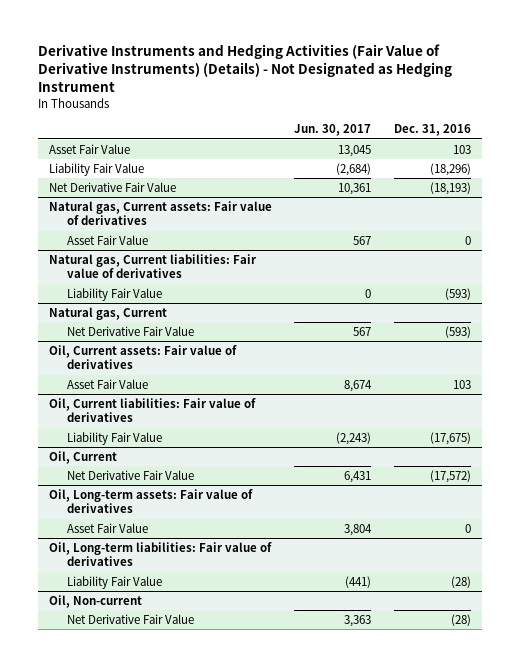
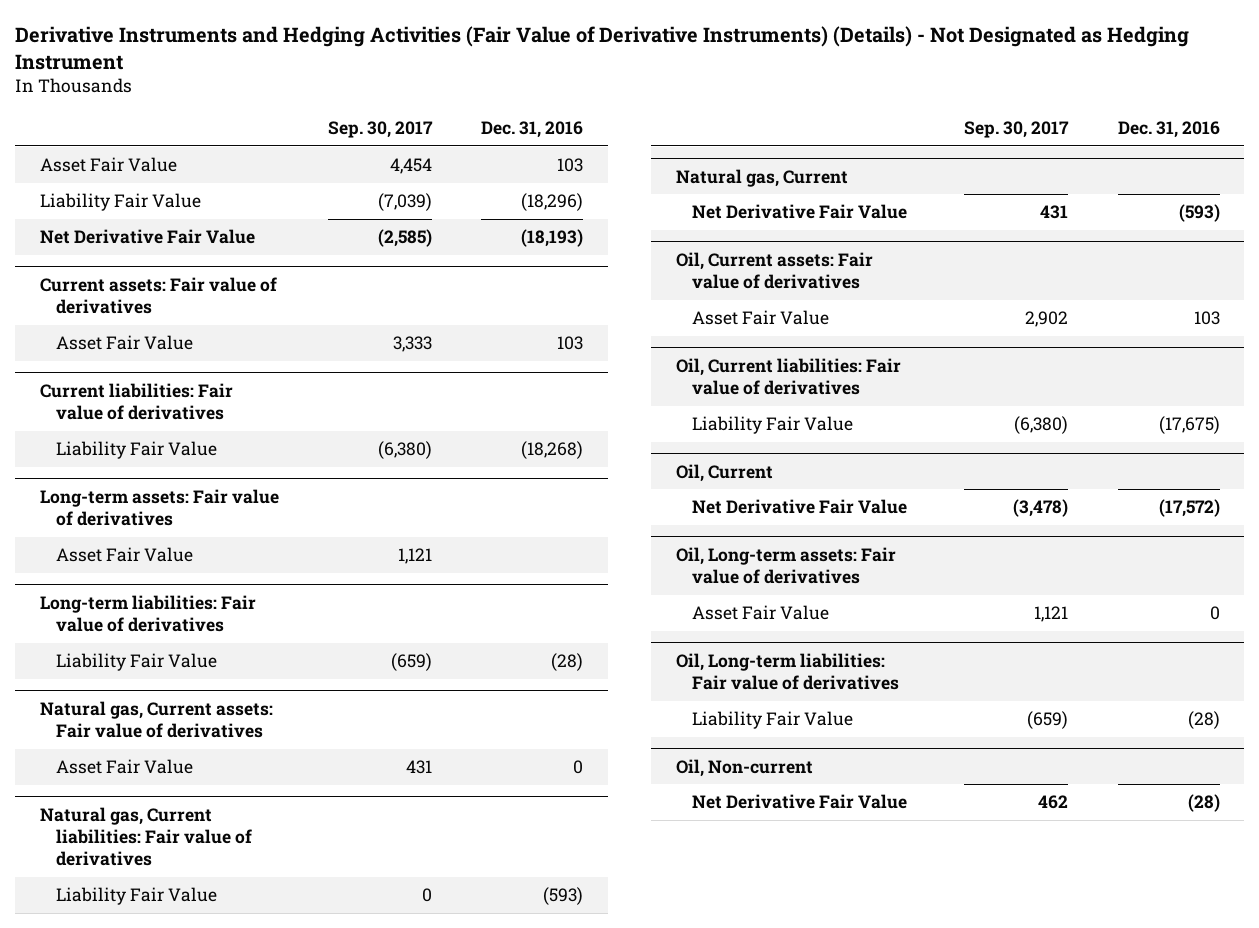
[294,124,372,137] Jun. 30, 2017 -> none
none -> [328,120,434,138] Sep. 30, 2017
none -> [39,276,277,314] Current assets: Fair value of derivatives
none -> [55,335,193,351] Asset Fair Value
none -> [39,382,233,420] Current liabilities: Fair value of derivatives
none -> [55,441,217,460] Liability Fair Value
none -> [39,488,279,526] Long-term assets: Fair value of derivatives
none -> [55,547,193,563] Asset Fair Value
none -> [39,594,256,632] Long-term liabilities: Fair value of derivatives
none -> [55,653,217,672] Liability Fair Value

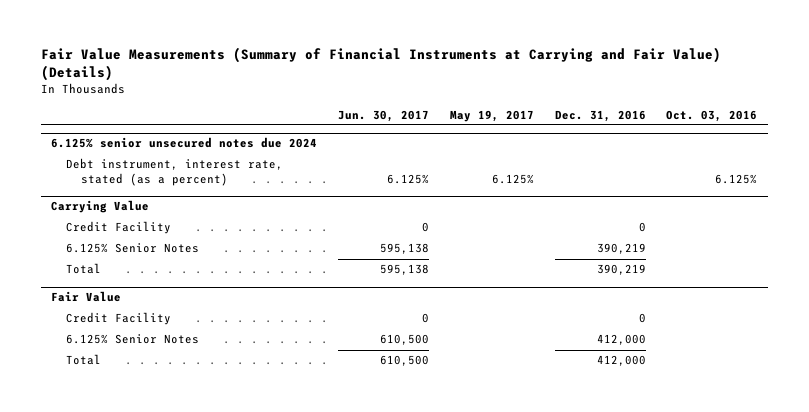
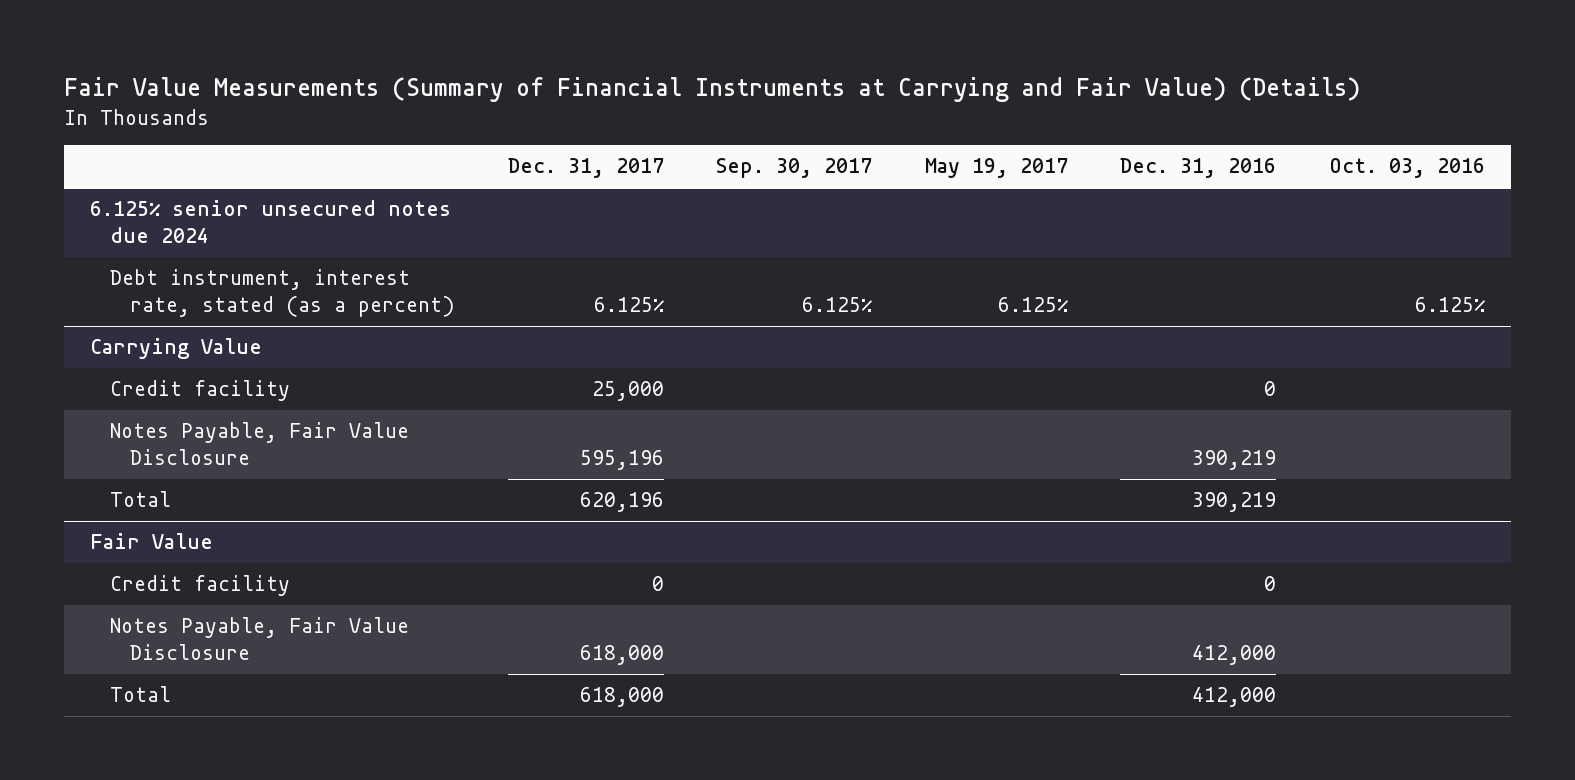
[337,109,429,122] Jun. 30, 2017 -> none
none -> [507,158,664,179] Dec. 31, 2017
none -> [716,158,873,179] Sep. 30, 2017
[66,221,172,235] Credit Facility -> [110,380,291,402] Credit facility
[66,243,200,254] 6.125% Senior Notes -> [110,422,410,466] Notes Payable, Fair Value Disclosure
[66,312,172,326] Credit Facility -> [110,575,291,597] Credit facility
[66,334,200,345] 6.125% Senior Notes -> [110,617,410,661] Notes Payable, Fair Value Disclosure

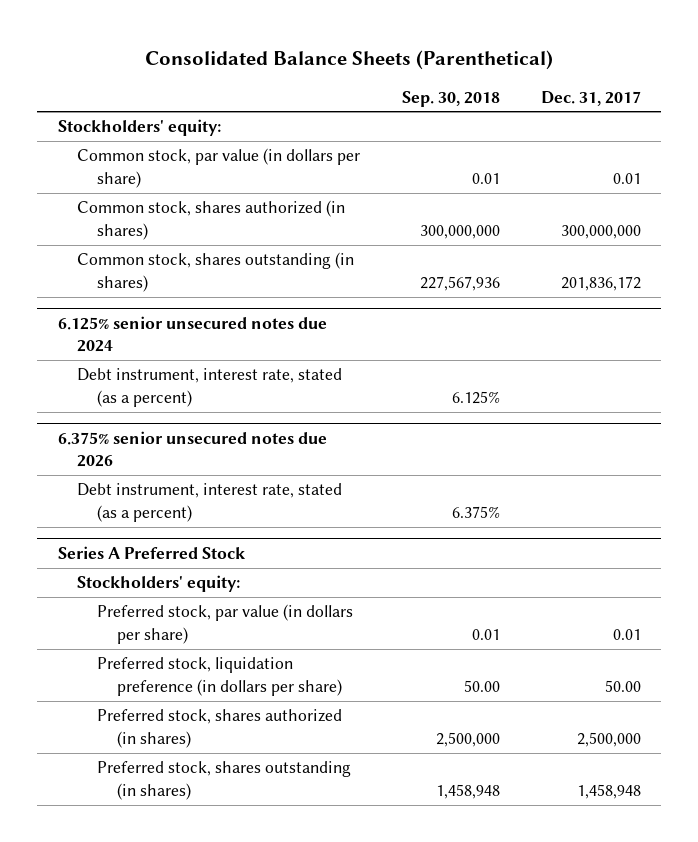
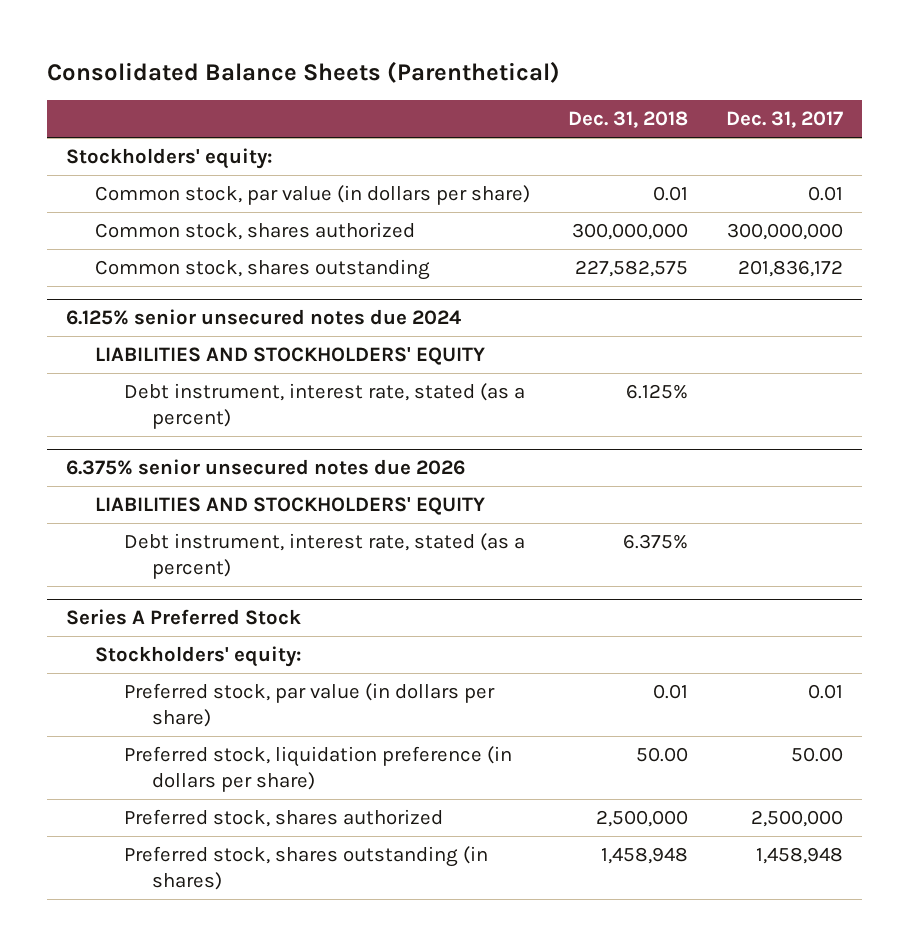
[401,90,500,107] Sep. 30, 2018 -> none
none -> [567,111,688,129] Dec. 31, 2018
[77,200,346,240] Common stock, shares authorized (in shares) -> [95,221,416,240] Common stock, shares authorized
[77,252,355,292] Common stock, shares outstanding (in shares) -> [95,258,431,280] Common stock, shares outstanding
none -> [95,346,486,365] LIABILITIES AND STOCKHOLDERS' EQUITY
none -> [95,496,486,515] LIABILITIES AND STOCKHOLDERS' EQUITY
[96,709,342,748] Preferred stock, shares authorized (in shares) -> [123,808,443,827] Preferred stock, shares authorized

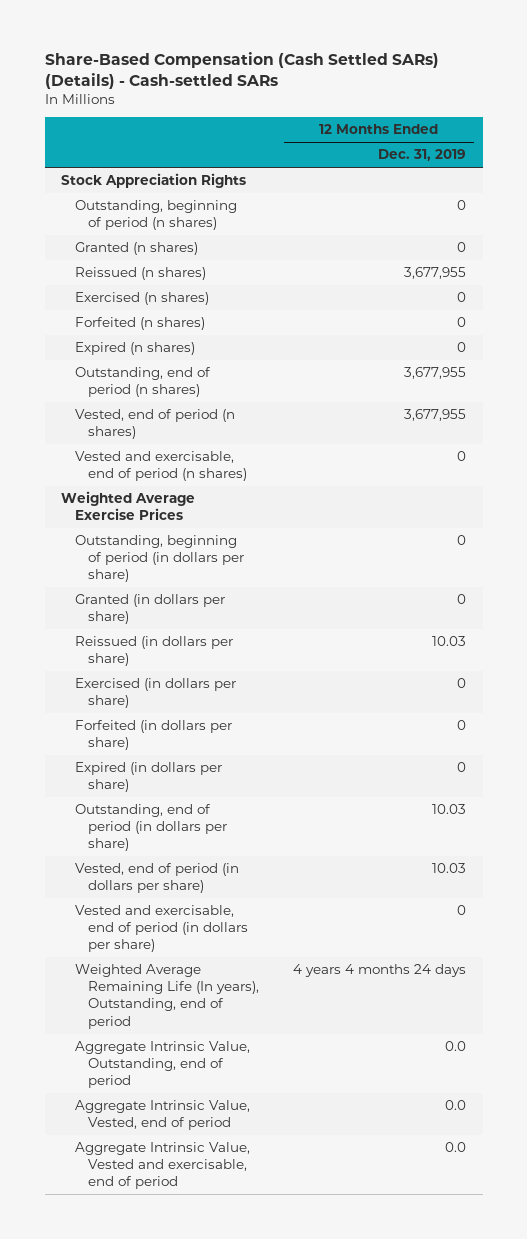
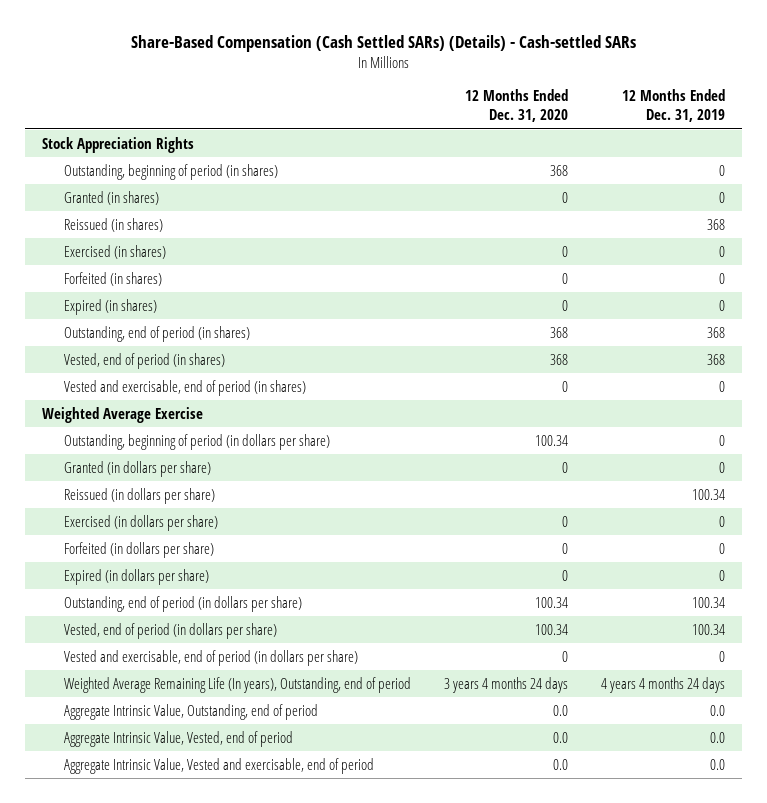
none -> [464,89,568,123] 12 Months Ended Dec. 31, 2020
[74,200,237,231] Outstanding, beginning of period (n shares) -> [63,163,278,180] Outstanding, beginning of period (in shares)
[74,242,198,256] Granted (n shares) -> [63,190,159,205] Granted (in shares)
[74,267,206,281] Reissued (n shares) -> [63,217,163,232] Reissued (in shares)
[403,267,466,280] 3,677,955 -> [707,218,726,230] 368
[74,292,209,306] Exercised (n shares) -> [63,244,166,259] Exercised (in shares)
[74,317,205,331] Forfeited (n shares) -> [63,271,162,286] Forfeited (in shares)
[74,342,195,356] Expired (n shares) -> [63,298,157,315] Expired (in shares)
[74,367,211,398] Outstanding, end of period (n shares) -> [63,325,250,342] Outstanding, end of period (in shares)
[403,367,466,380] 3,677,955 -> [707,326,726,338] 368
[74,409,235,440] Vested, end of period (n shares) -> [63,352,225,369] Vested, end of period (in shares)
[403,409,466,422] 3,677,955 -> [707,353,726,365] 368
[74,451,248,482] Vested and exercisable, end of period (n shares) -> [63,379,306,396] Vested and exercisable, end of period (in shares)
[61,491,196,521] Weighted Average Exercise Prices -> [41,406,203,423] Weighted Average Exercise
[431,636,466,647] 10.03 -> [692,488,726,500] 100.34
[431,804,466,815] 10.03 -> [692,596,726,608] 100.34
[431,863,466,874] 10.03 -> [692,623,726,635] 100.34

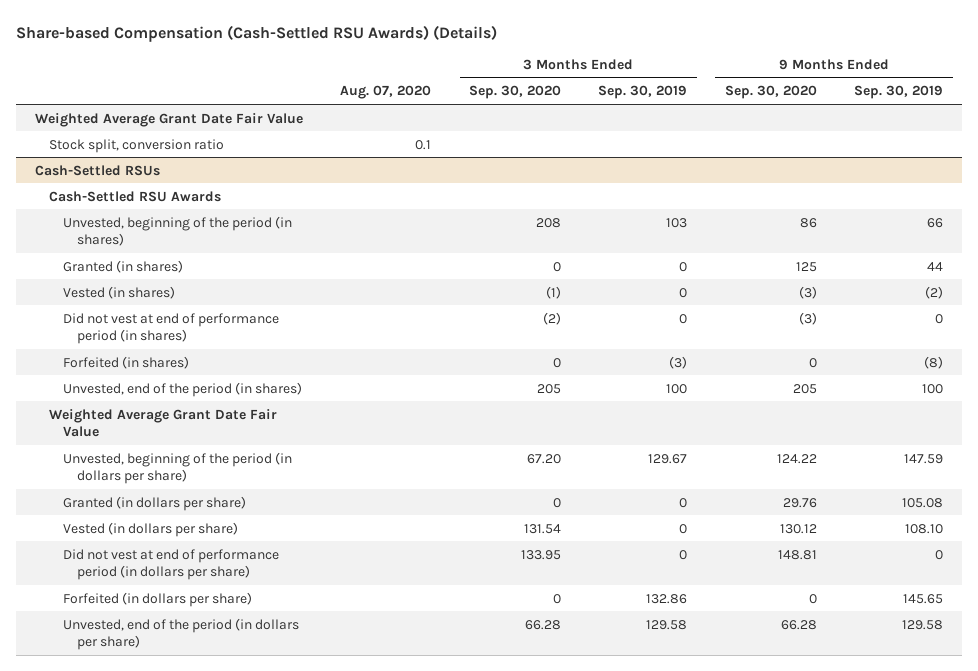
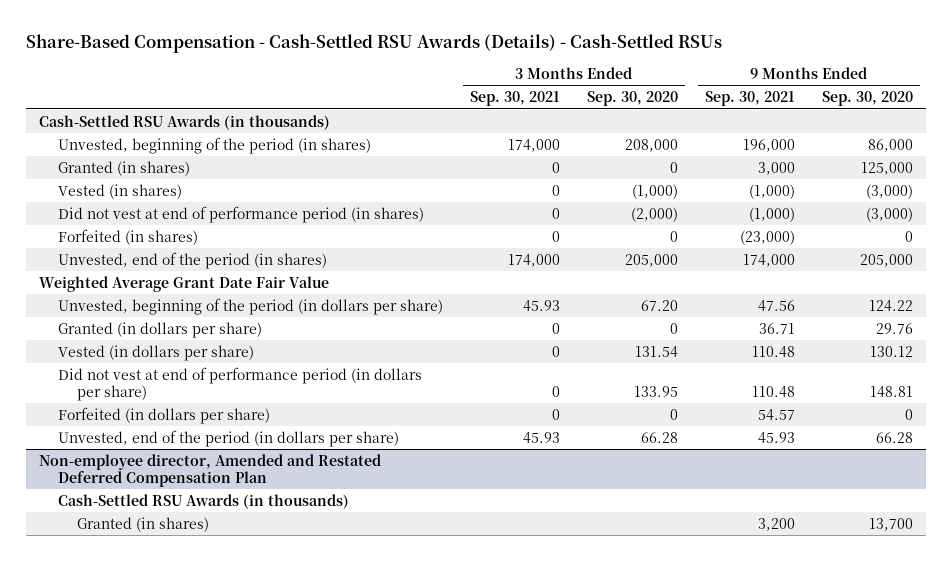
[16,24,498,42] Share-based Compensation (Cash-Settled RSU Awards) (Details) -> [25,34,722,54] Share-Based Compensation - Cash-Settled RSU Awards (Details) - Cash-Settled RSUs
[340,85,432,100] Aug. 07, 2020 -> none
[598,85,688,100] Sep. 30, 2019 -> none
[854,85,944,100] Sep. 30, 2019 -> none
none -> [470,91,561,107] Sep. 30, 2021
none -> [705,91,796,107] Sep. 30, 2021
[35,112,304,127] Weighted Average Grant Date Fair Value -> none
[48,138,224,153] Stock split, conversion ratio -> none
[35,164,161,176] Cash-Settled RSUs -> none
[48,190,221,202] Cash-Settled RSU Awards -> [39,114,331,130] Cash-Settled RSU Awards (in thousands)
[535,217,561,228] 208 -> [625,138,679,152] 208,000
[799,217,817,228] 86 -> [868,138,914,152] 86,000
[795,261,817,272] 125 -> [861,161,914,175] 125,000
[545,285,561,299] (1) -> [632,183,679,199] (1,000)
[798,285,817,299] (3) -> [866,183,914,199] (3,000)
[542,311,561,325] (2) -> [631,206,679,222] (2,000)
[798,311,817,325] (3) -> [866,206,914,222] (3,000)
[536,383,561,394] 205 -> [625,253,679,267] 205,000
[792,383,817,394] 205 -> [860,253,914,267] 205,000
none -> [39,453,382,487] Non-employee director, Amended and Restated Deferred Compensation Plan
none -> [58,493,350,509] Cash-Settled RSU Awards (in thousands)
none -> [76,516,209,532] Granted (in shares)

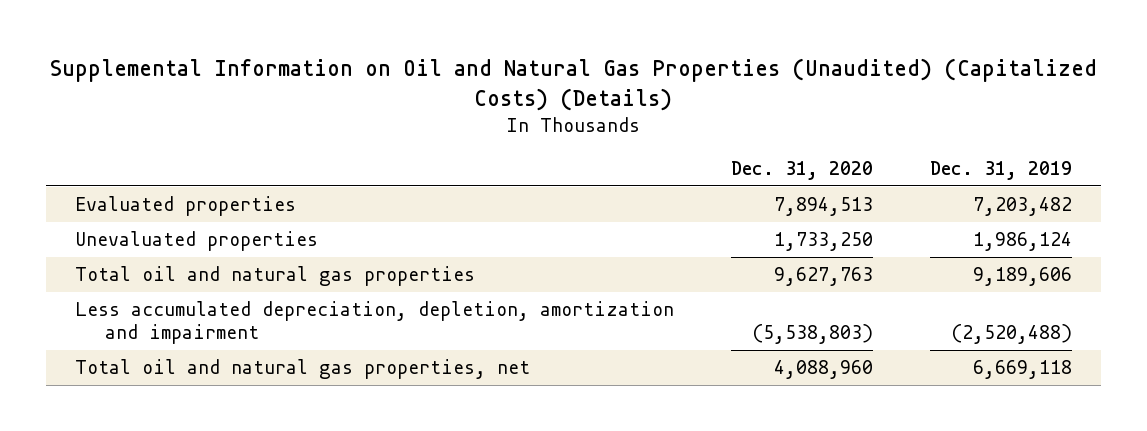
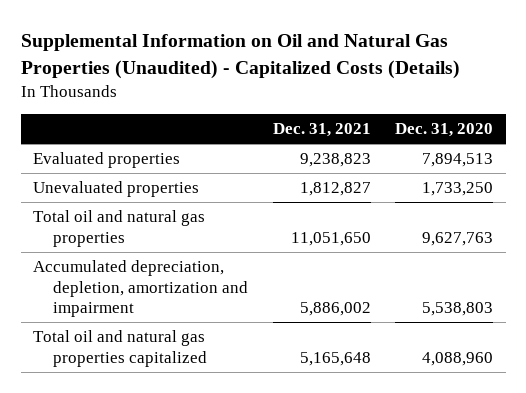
[49,58,1098,112] Supplemental Information on Oil and Natural Gas Properties (Unaudited) (Capitalized Costs) (Details) -> [20,34,460,79] Supplemental Information on Oil and Natural Gas Properties (Unaudited) - Capitalized Costs (Details)
[930,161,1073,181] Dec. 31, 2019 -> none
none -> [272,122,371,137] Dec. 31, 2021
[74,300,674,345] Less accumulated depreciation, depletion, amortization and impairment -> [32,260,248,317] Accumulated depreciation, depletion, amortization and impairment
[751,324,873,345] (5,538,803) -> [422,301,494,316] 5,538,803
[74,358,530,379] Total oil and natural gas properties, net -> [32,330,207,367] Total oil and natural gas properties capitalized

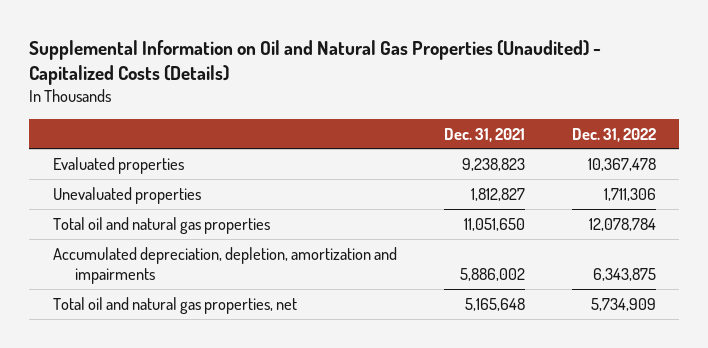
[395,122,494,137] Dec. 31, 2020 -> none
none -> [571,127,656,142] Dec. 31, 2022
[32,260,248,317] Accumulated depreciation, depletion, amortization and impairment -> [52,246,397,284] Accumulated depreciation, depletion, amortization and impairments
[32,330,207,367] Total oil and natural gas properties capitalized -> [52,296,297,314] Total oil and natural gas properties, net

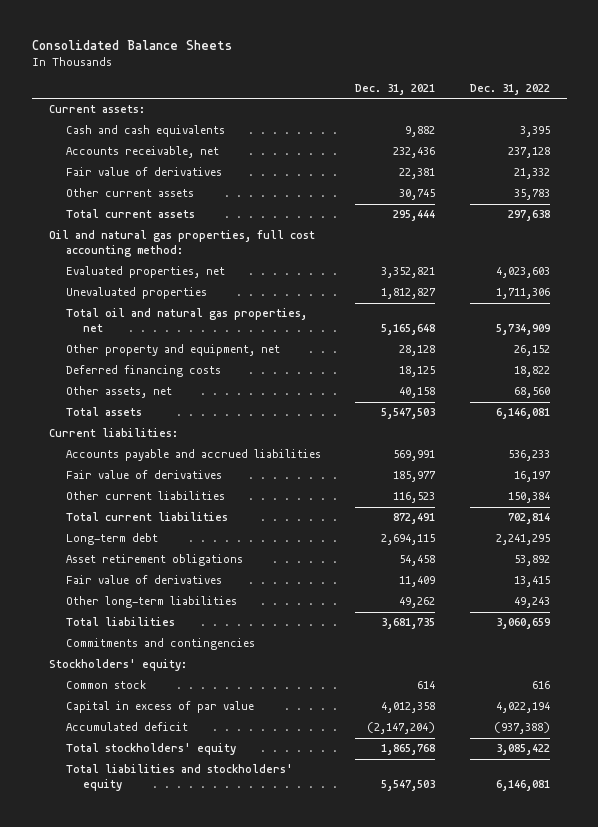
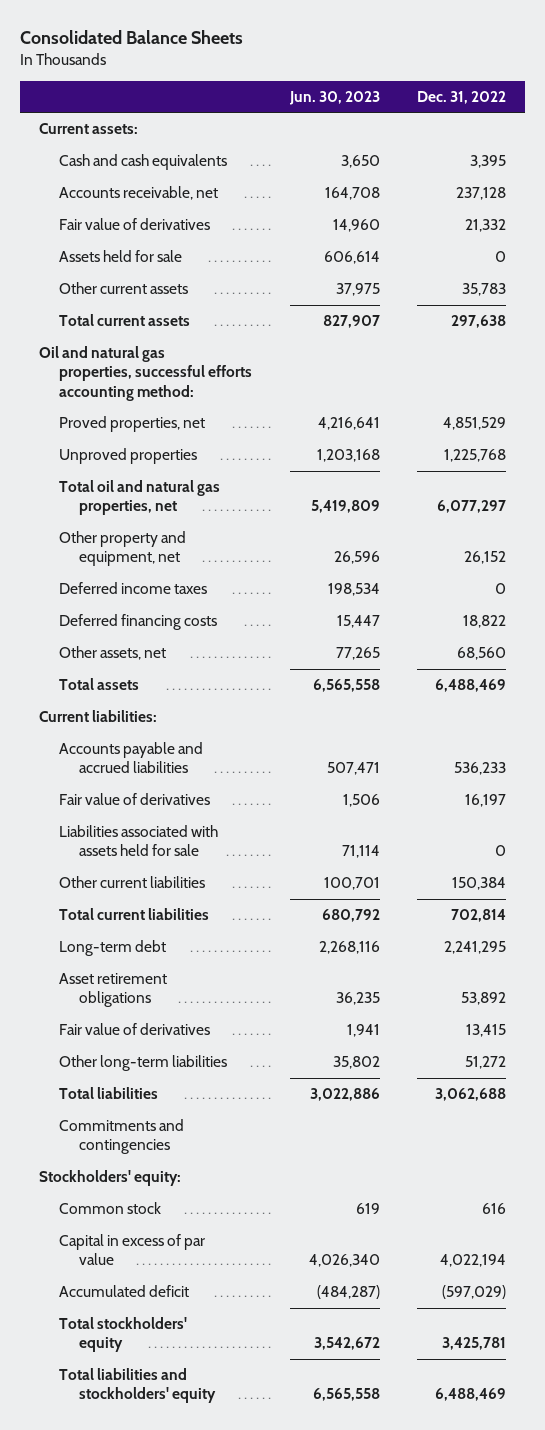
[355,83,436,95] Dec. 31, 2021 -> none
none -> [288,90,380,105] Jun. 30, 2023
none -> [58,250,182,263] Assets held for sale
[48,230,315,258] Oil and natural gas properties, full cost accounting method: -> [38,346,252,401] Oil and natural gas properties, successful efforts accounting method:
[65,266,225,279] Evaluated properties, net -> [58,416,205,433] Proved properties, net
[495,267,550,279] 4,023,603 -> [443,417,507,431] 4,851,529
[65,287,207,300] Unevaluated properties -> [58,448,197,465] Unproved properties
[495,288,550,300] 1,711,306 -> [444,449,507,463] 1,225,768
[495,324,550,336] 5,734,909 -> [437,500,507,514] 6,077,297
none -> [58,582,207,595] Deferred income taxes
[495,408,550,420] 6,146,081 -> [435,679,507,693] 6,488,469
none -> [58,825,218,857] Liabilities associated with assets held for sale
[513,597,550,609] 49,243 -> [465,1056,507,1070] 51,272
[495,618,550,630] 3,060,659 -> [435,1088,507,1102] 3,062,688
[493,722,550,735] (937,388) -> [442,1285,507,1300] (597,029)
[495,744,550,756] 3,085,422 -> [442,1337,507,1351] 3,425,781
[495,780,550,792] 6,146,081 -> [435,1388,507,1402] 6,488,469

